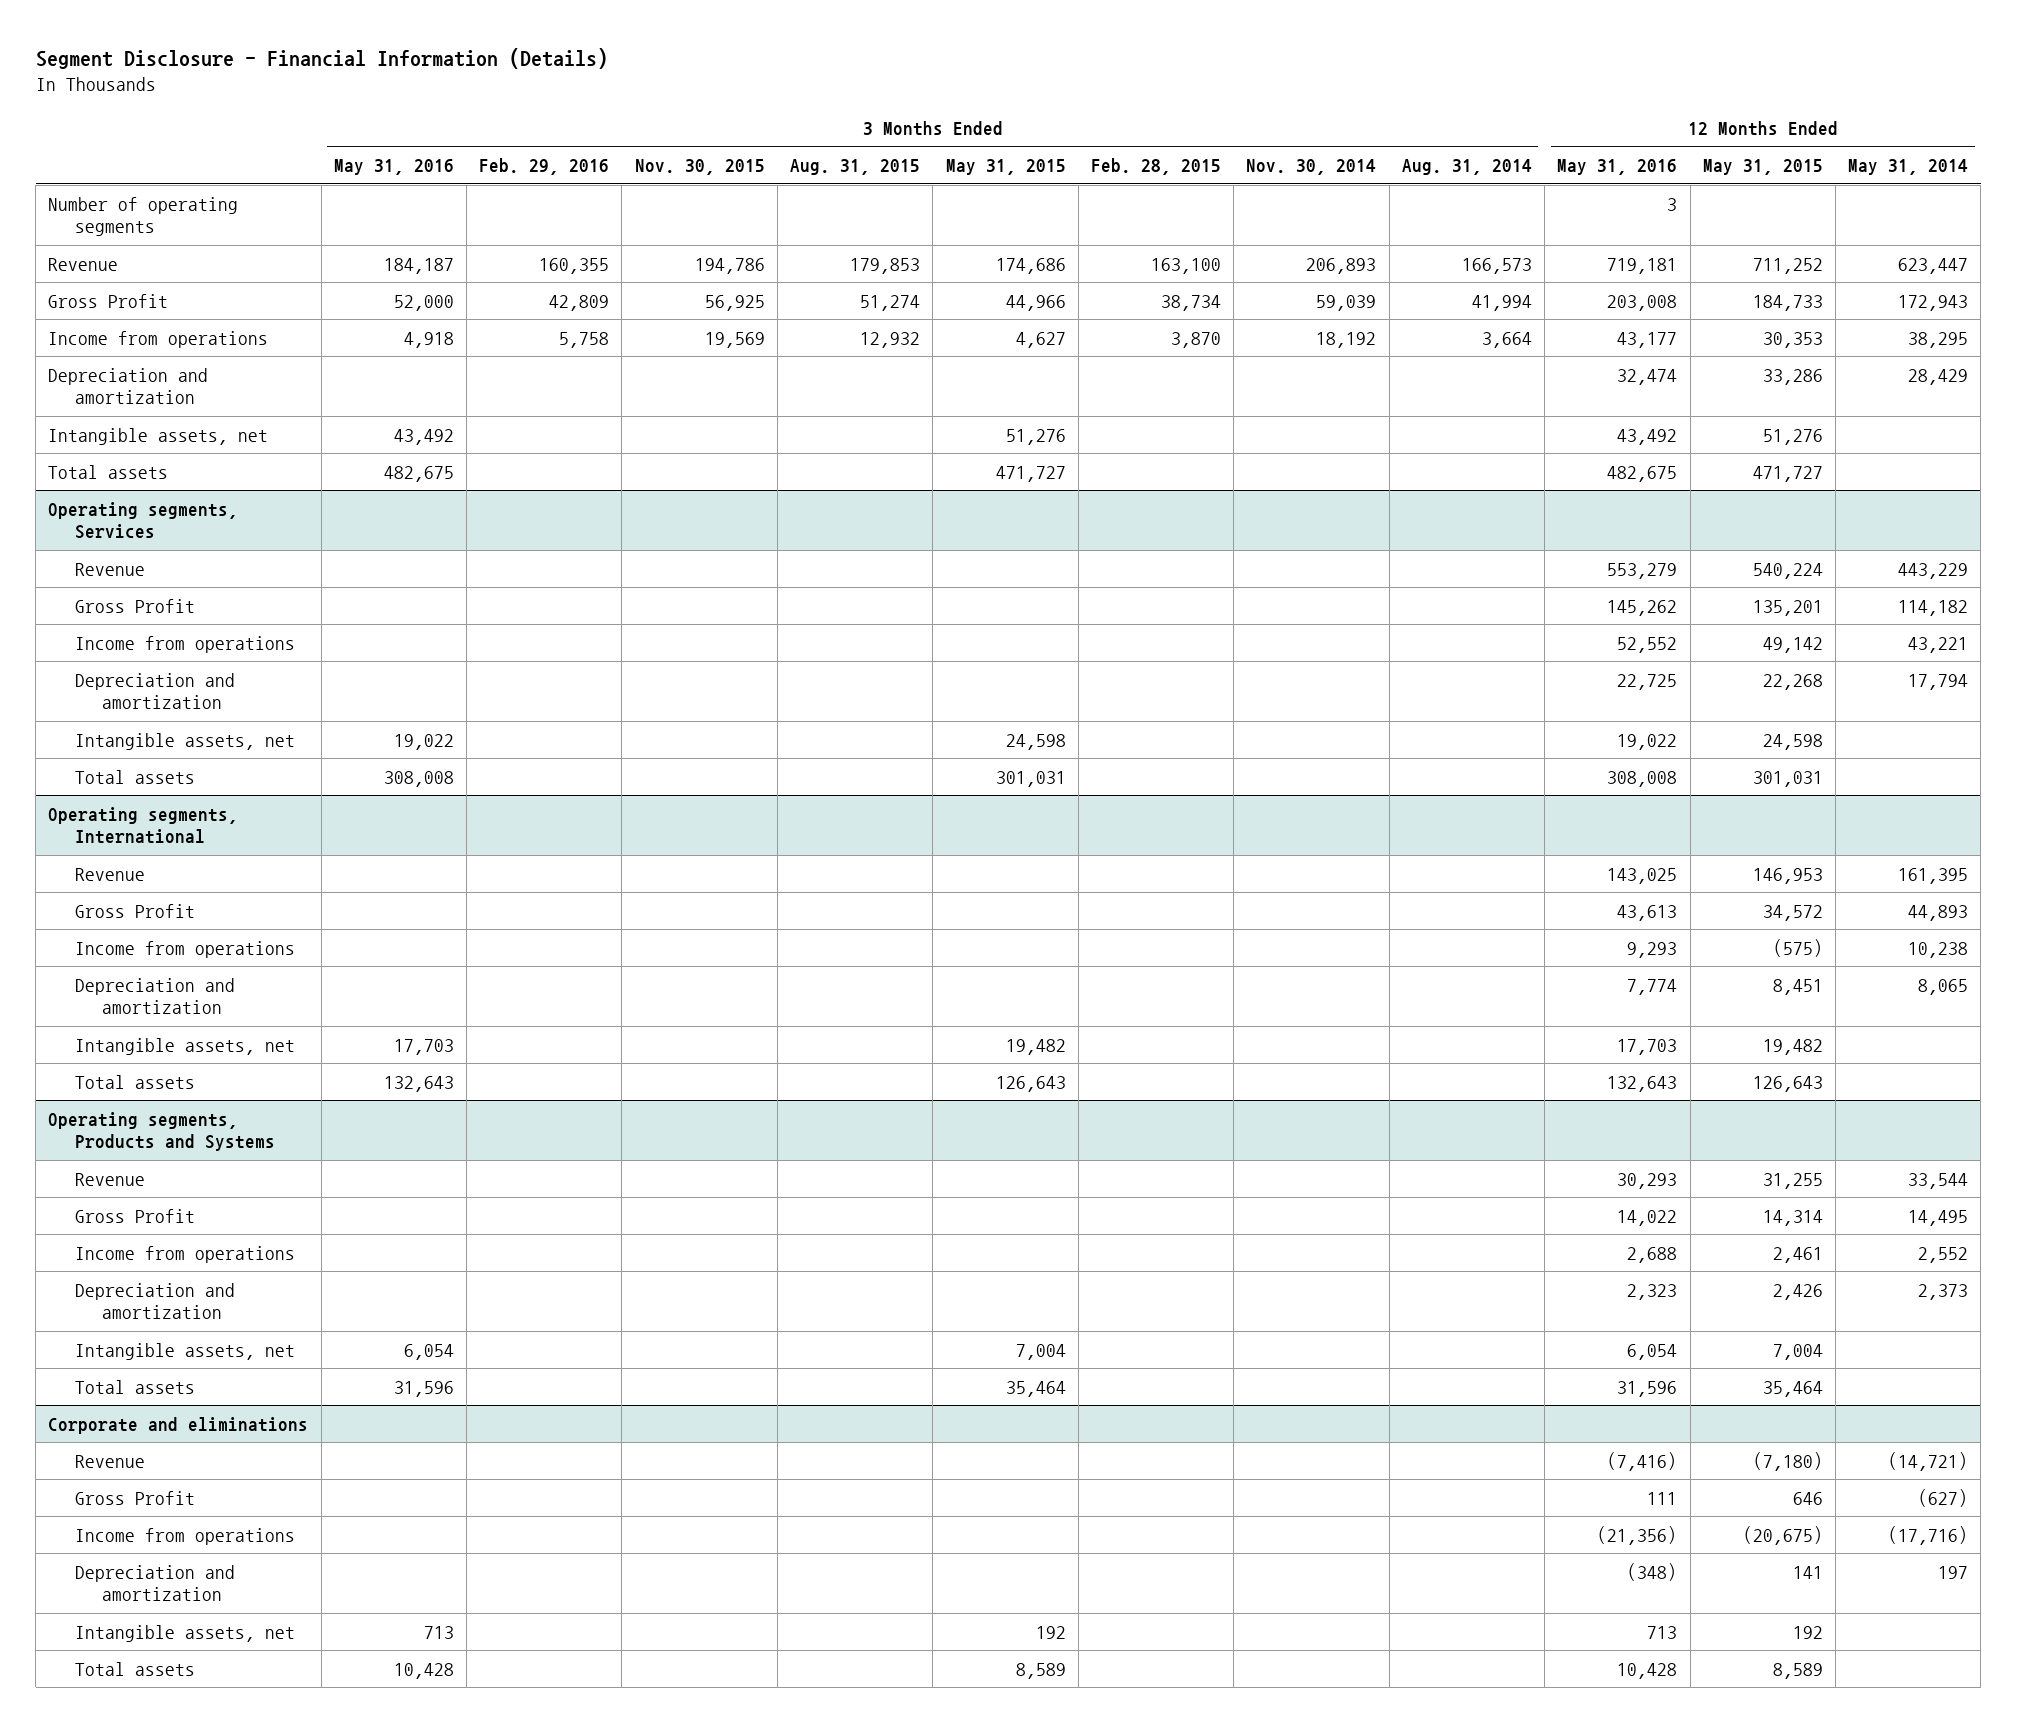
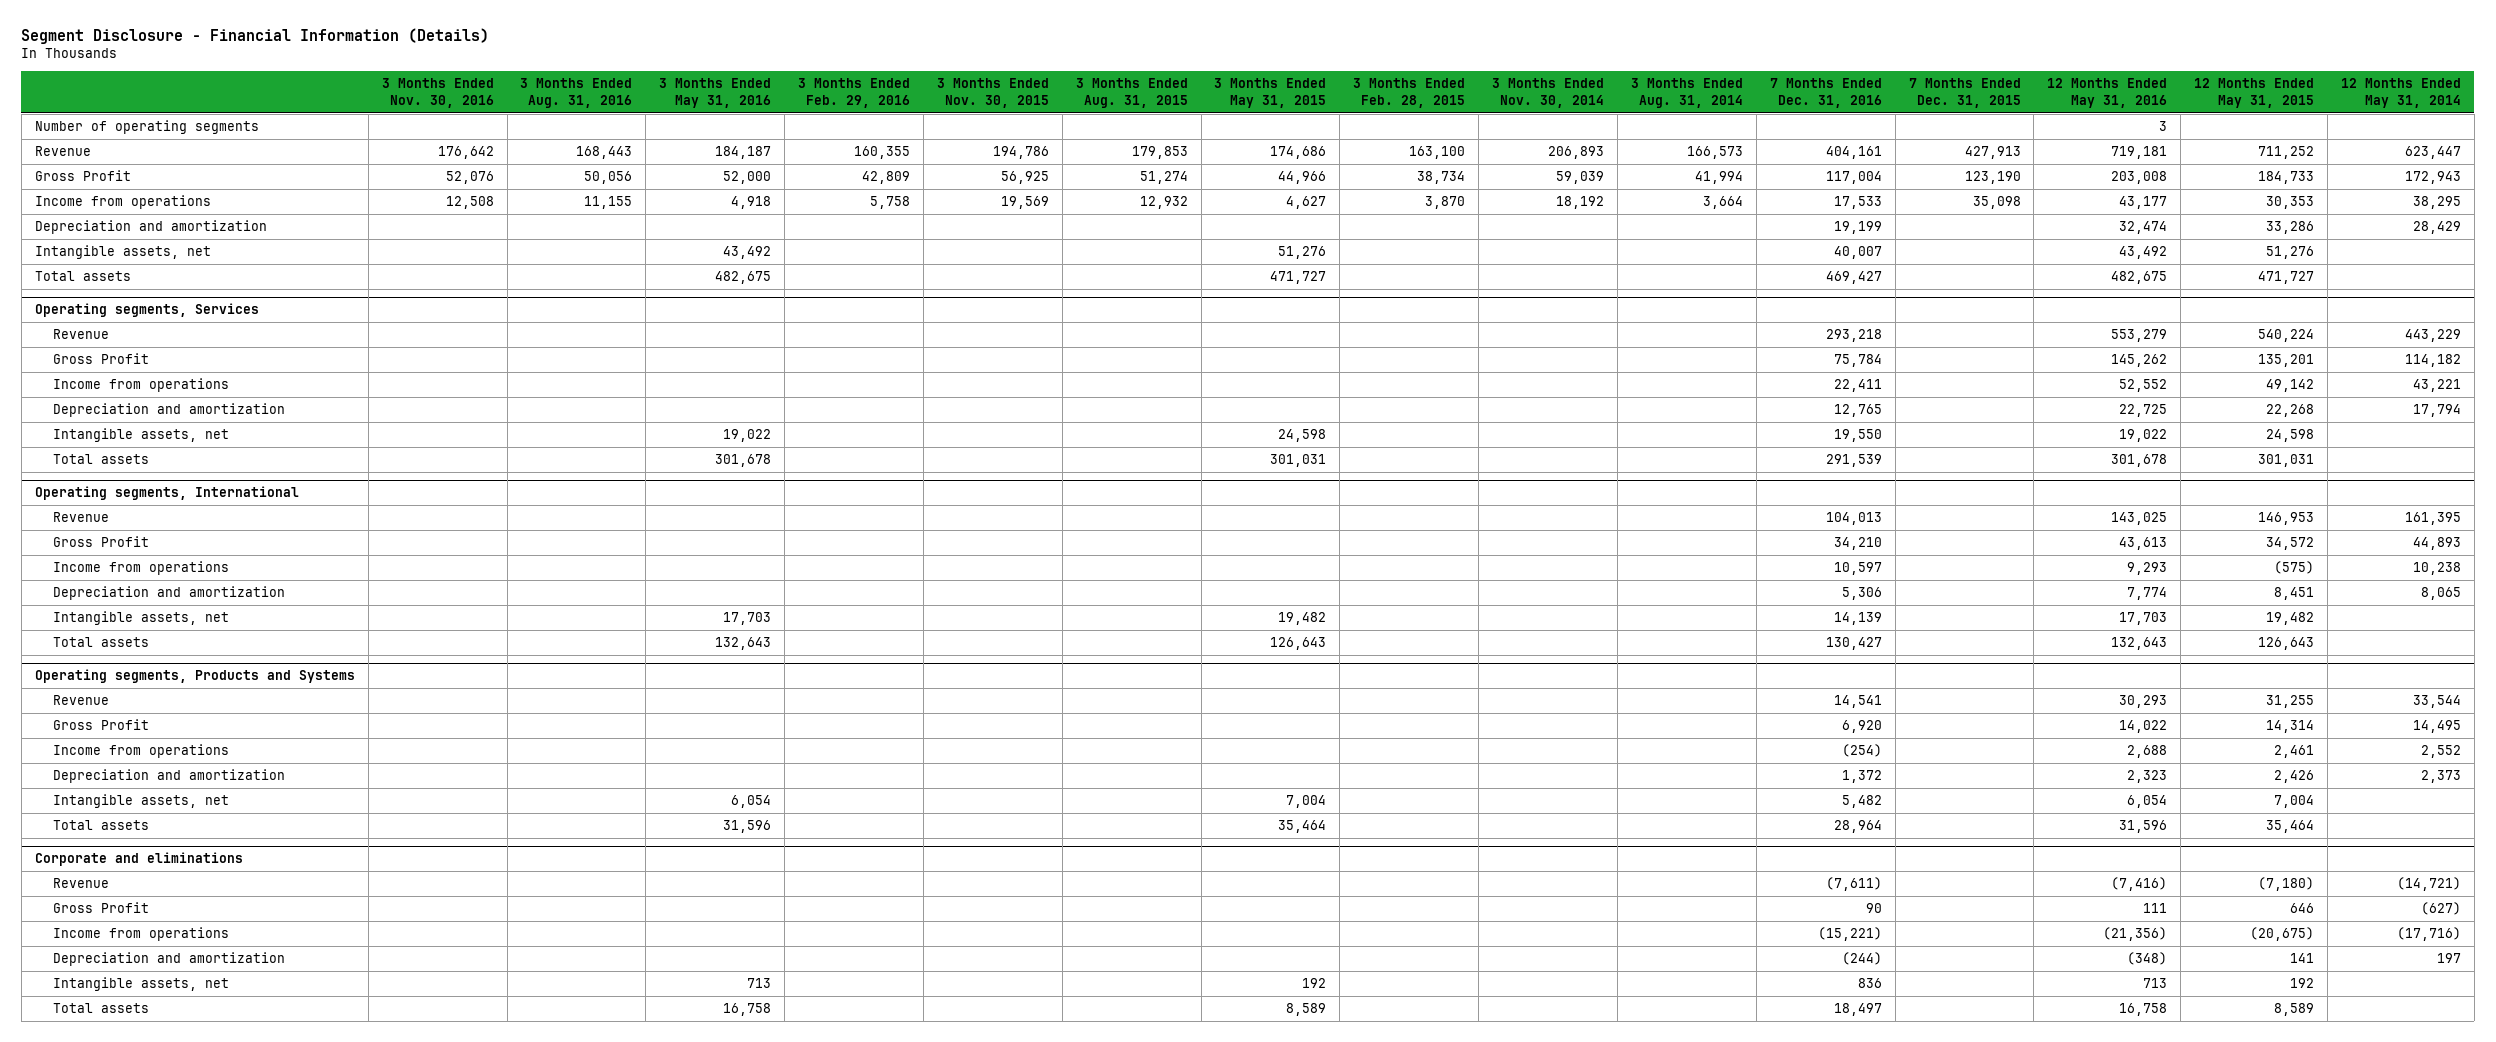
none -> [381,78,494,108] 3 Months Ended Nov. 30, 2016
none -> [520,78,633,108] 3 Months Ended Aug. 31, 2016
none -> [1769,78,1882,108] 7 Months Ended Dec. 31, 2016
none -> [1908,78,2021,108] 7 Months Ended Dec. 31, 2015
[383,770,454,787] 308,008 -> [715,454,772,468] 301,678
[1607,770,1678,787] 308,008 -> [2111,454,2168,468] 301,678
[393,1662,454,1679] 10,428 -> [723,1003,772,1017] 16,758
[1617,1662,1678,1679] 10,428 -> [2119,1003,2168,1017] 16,758

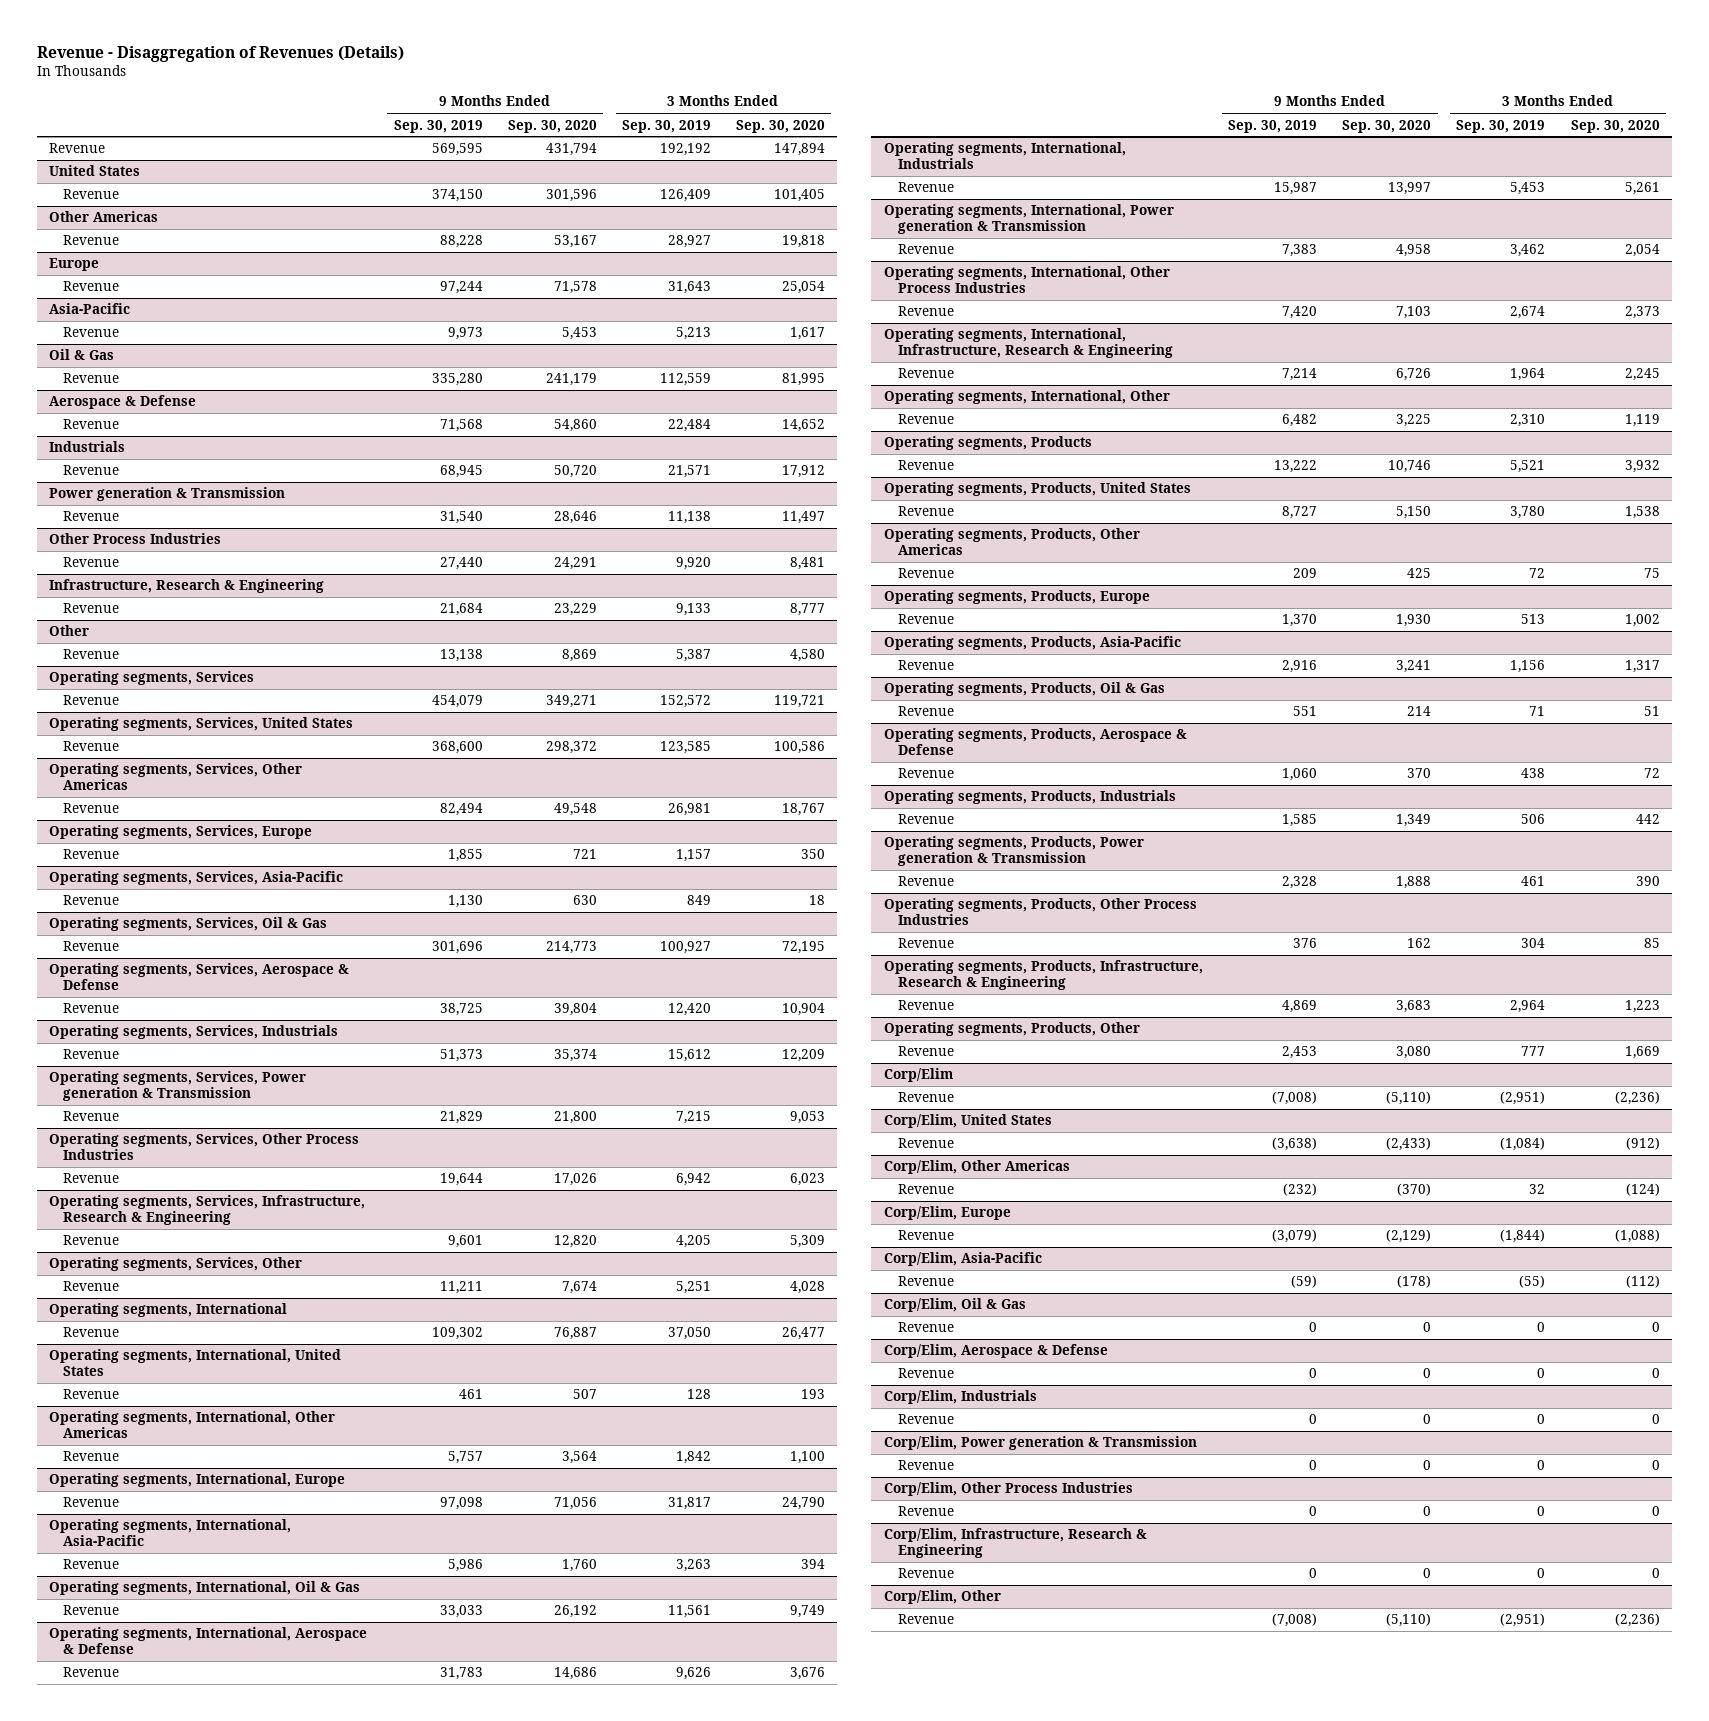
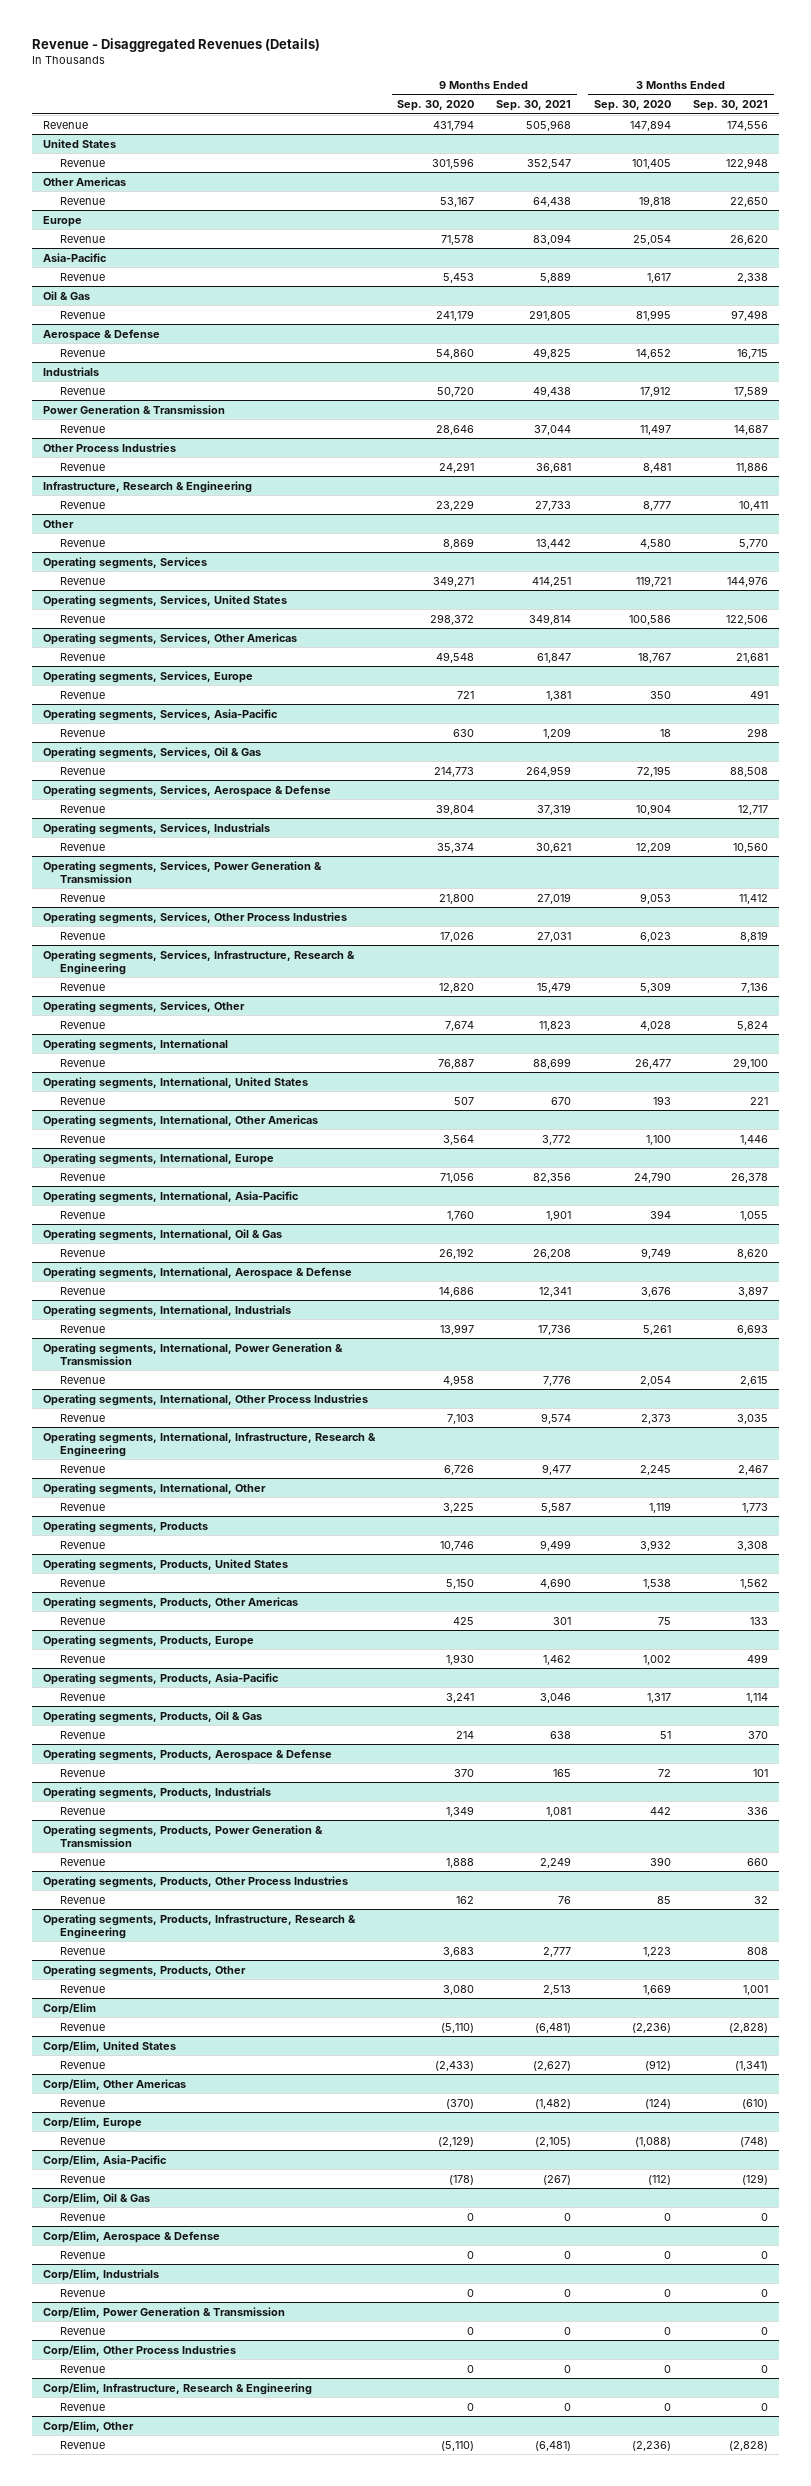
[36,45,404,62] Revenue - Disaggregation of Revenues (Details) -> [31,38,320,53] Revenue - Disaggregated Revenues (Details)
[393,119,483,133] Sep. 30, 2019 -> none
[621,119,711,133] Sep. 30, 2019 -> none
none -> [496,100,572,112] Sep. 30, 2021
none -> [693,100,769,112] Sep. 30, 2021
[49,487,286,502] Power generation & Transmission -> [42,404,225,414] Power Generation & Transmission
[49,1071,307,1102] Operating segments, Services, Power generation & Transmission -> [42,860,322,883] Operating segments, Services, Power Generation & Transmission
[884,204,1175,235] Operating segments, International, Power generation & Transmission -> [42,1342,343,1365] Operating segments, International, Power Generation & Transmission
[884,836,1145,867] Operating segments, Products, Power generation & Transmission -> [42,1824,323,1847] Operating segments, Products, Power Generation & Transmission
[884,1436,1198,1451] Corp/Elim, Power generation & Transmission -> [42,2306,285,2319] Corp/Elim, Power Generation & Transmission

